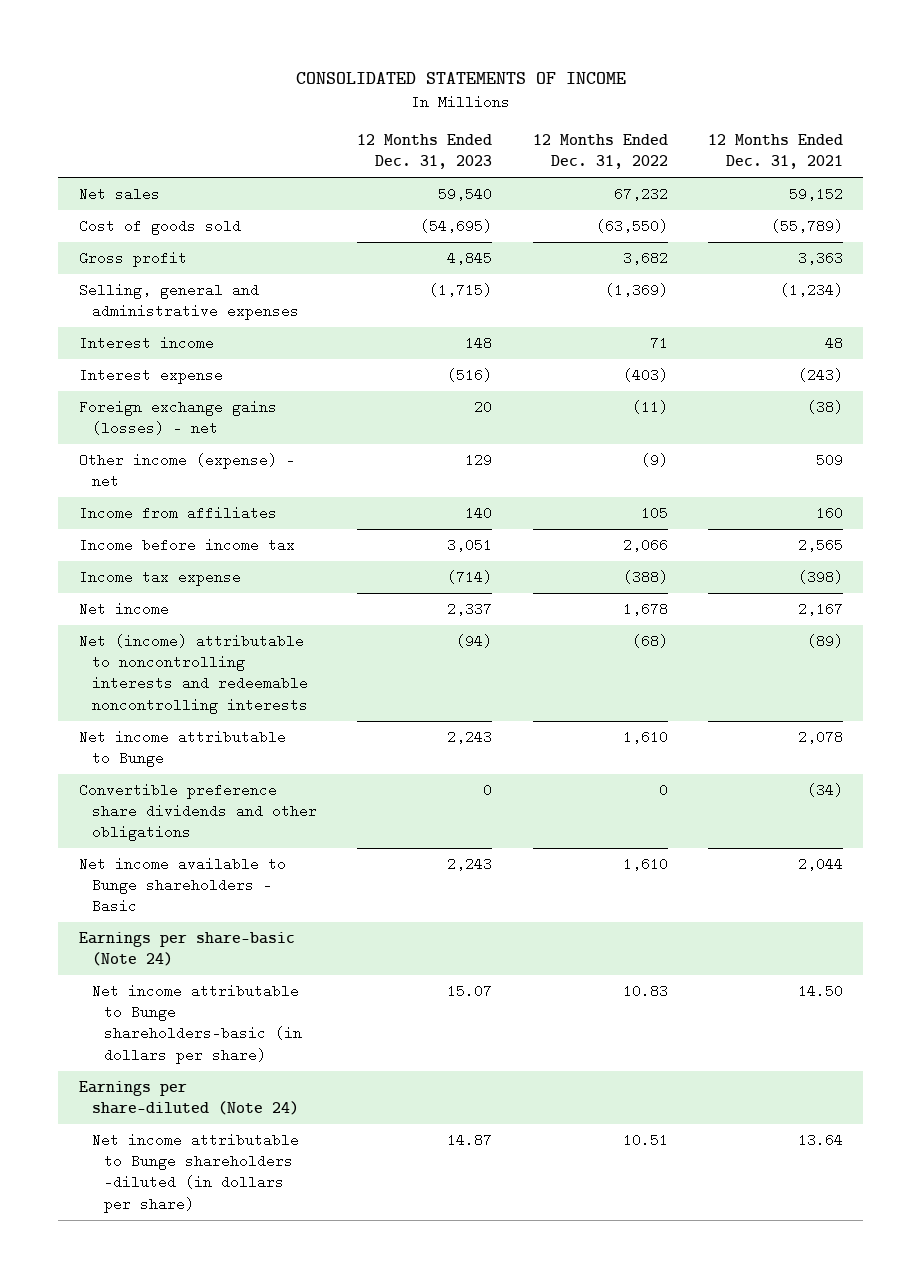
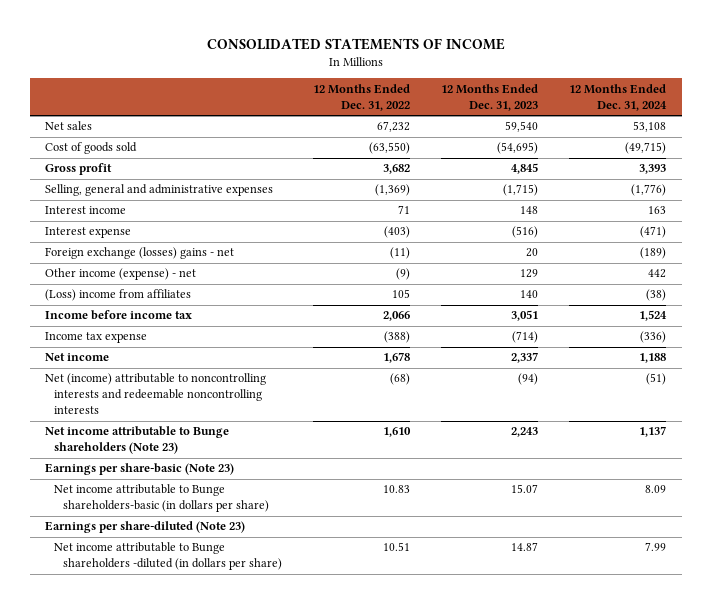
[708,133,844,170] 12 Months Ended Dec. 31, 2021 -> none
none -> [569,83,668,111] 12 Months Ended Dec. 31, 2024
[78,400,277,436] Foreign exchange gains (losses) - net -> [45,247,235,260] Foreign exchange (losses) gains - net
[78,506,277,521] Income from affiliates -> [45,289,192,302] (Loss) income from affiliates
[78,783,317,842] Convertible preference share dividends and other obligations -> none
[78,857,286,914] Net income available to Bunge shareholders - Basic -> none
[78,730,286,768] Net income attributable to Bunge -> [45,426,230,455] Net income attributable to Bunge shareholders (Note 23)
[78,932,295,967] Earnings per share-basic (Note 24) -> [45,463,235,476] Earnings per share-basic (Note 23)
[78,1081,299,1116] Earnings per share-diluted (Note 24) -> [45,521,246,534] Earnings per share-diluted (Note 23)

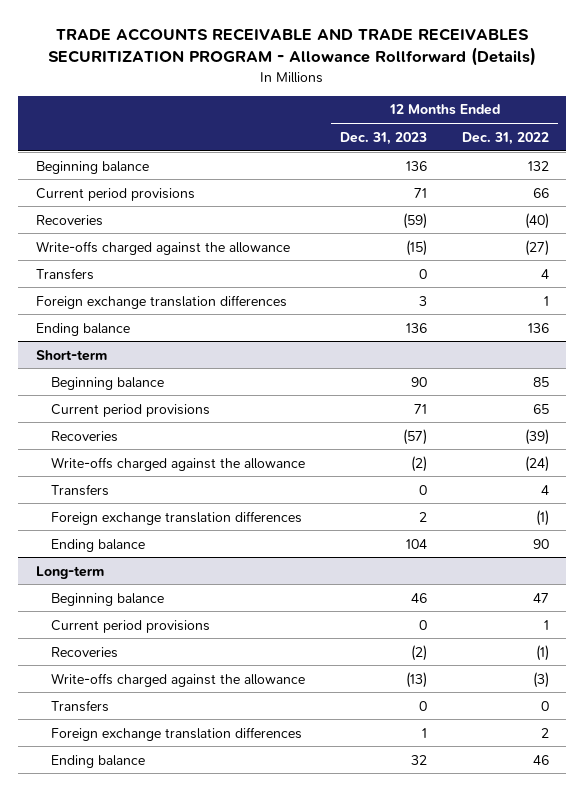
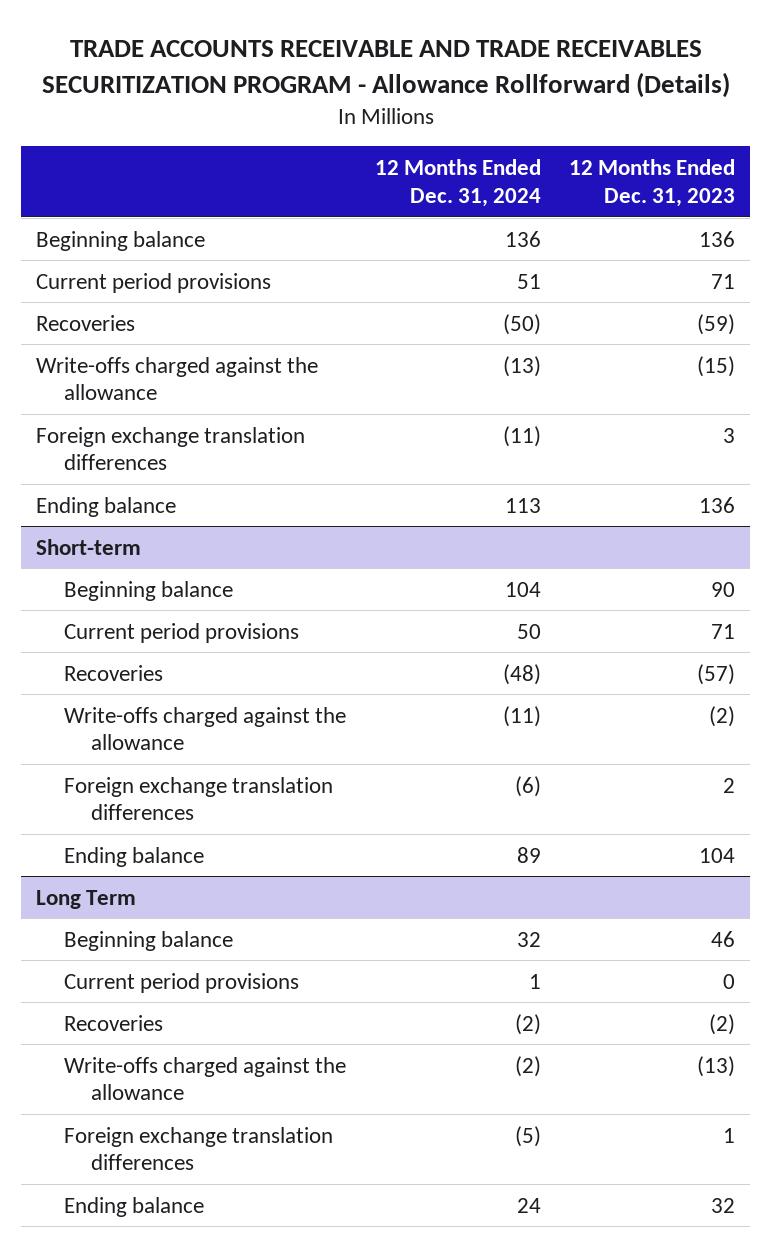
[461,131,549,145] Dec. 31, 2022 -> none
none -> [374,159,541,207] 12 Months Ended Dec. 31, 2024
[35,267,94,280] Transfers -> none
[51,483,110,496] Transfers -> none
[35,565,104,579] Long-term -> [35,889,136,909] Long Term
[51,699,110,712] Transfers -> none

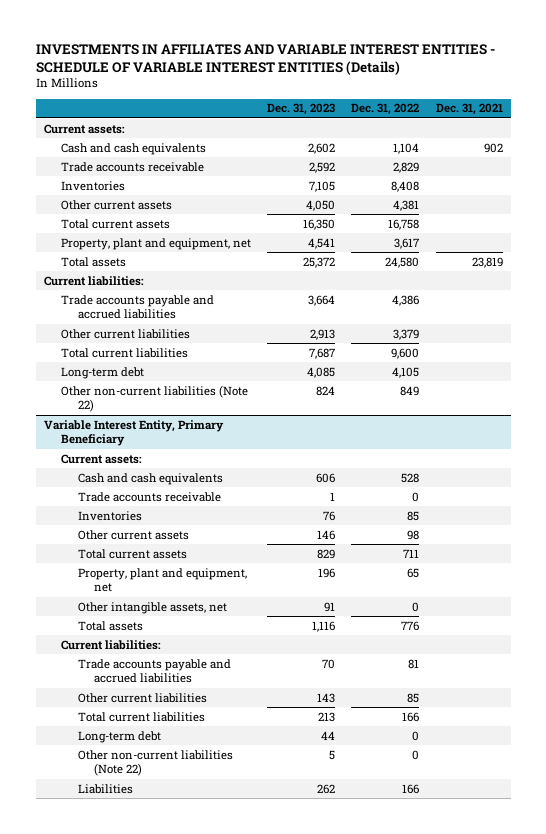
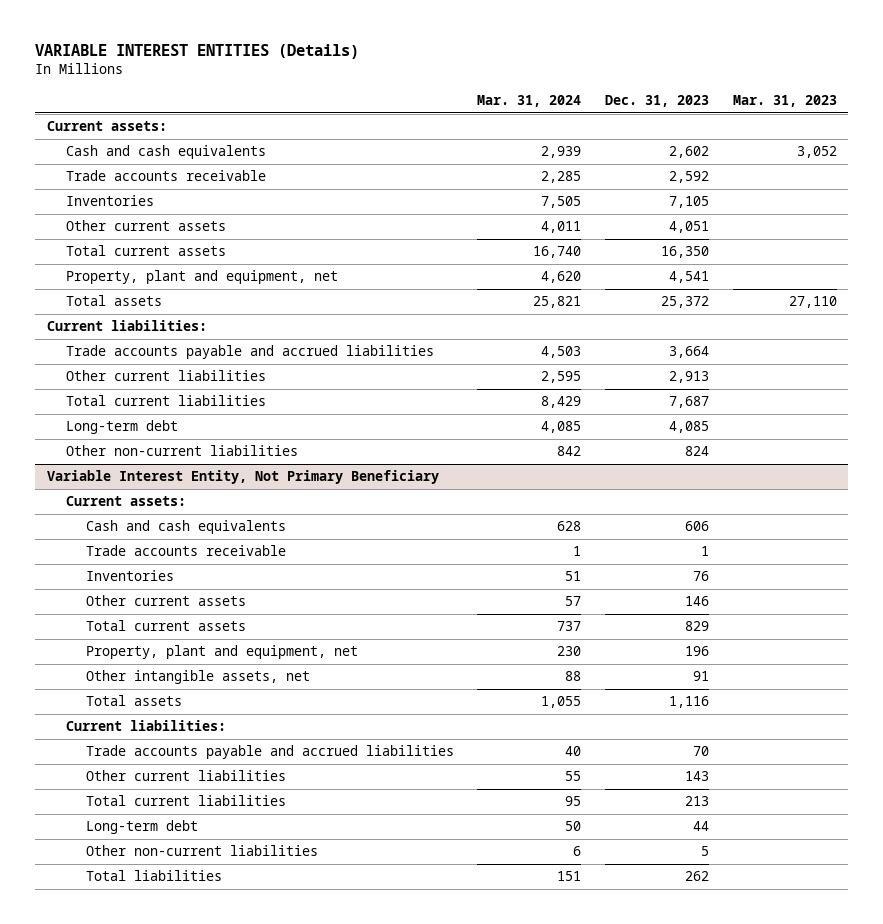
[35,43,495,75] INVESTMENTS IN AFFILIATES AND VARIABLE INTEREST ENTITIES - SCHEDULE OF VARIABLE INTEREST ENTITIES (Details) -> [34,44,359,60] VARIABLE INTEREST ENTITIES (Details)
[351,103,420,116] Dec. 31, 2022 -> none
[435,103,503,116] Dec. 31, 2021 -> none
none -> [477,95,582,108] Mar. 31, 2024
none -> [732,95,837,108] Mar. 31, 2023
[305,199,335,211] 4,050 -> [668,221,709,234] 4,051
[60,384,248,413] Other non-current liabilities (Note 22) -> [66,445,299,457] Other non-current liabilities
[43,419,224,447] Variable Interest Entity, Primary Beneficiary -> [46,470,439,485] Variable Interest Entity, Not Primary Beneficiary
[77,749,233,777] Other non-current liabilities (Note 22) -> [85,845,318,857] Other non-current liabilities
[77,783,133,794] Liabilities -> [85,870,222,882] Total liabilities

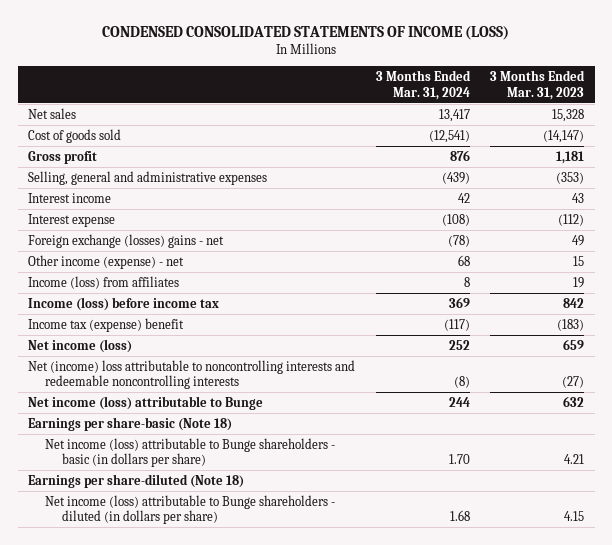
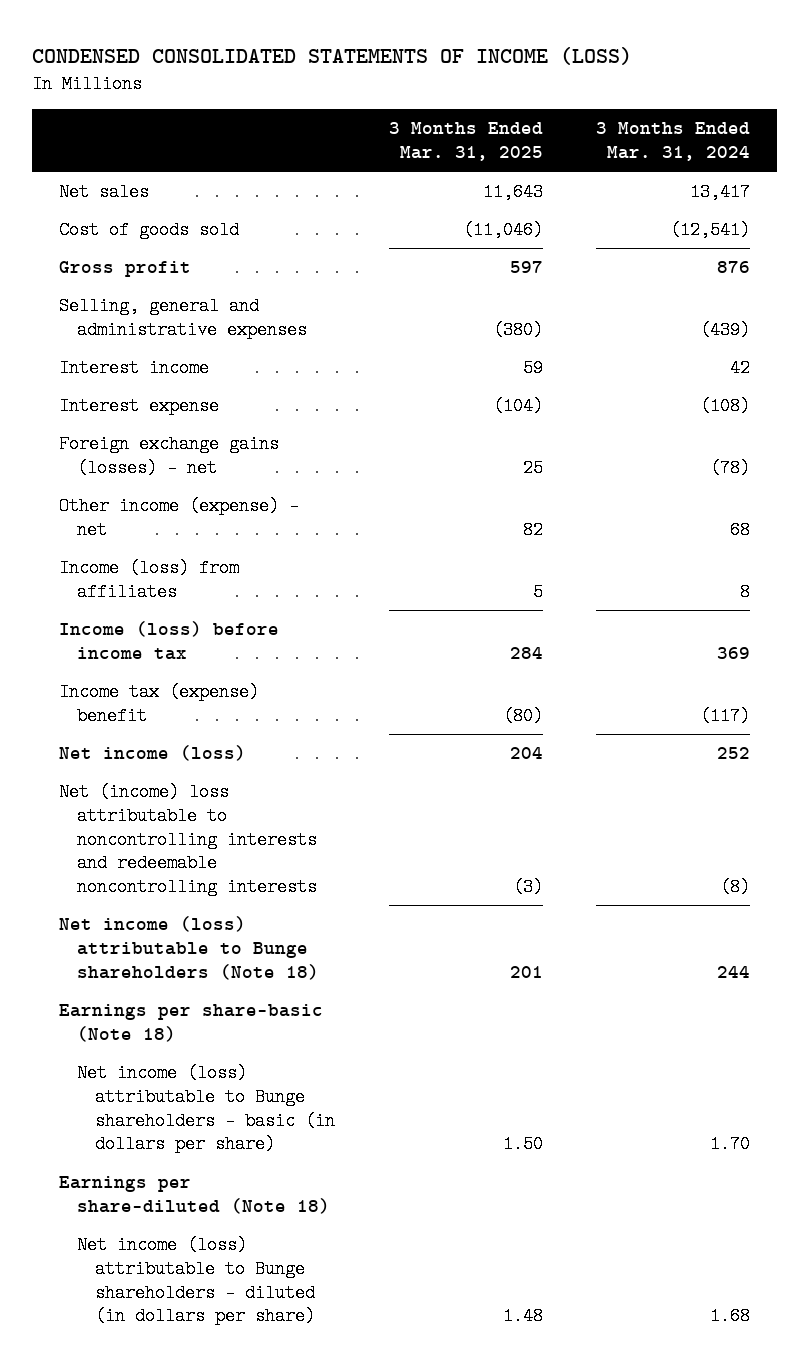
[490,69,586,100] 3 Months Ended Mar. 31, 2023 -> none
none -> [388,122,543,162] 3 Months Ended Mar. 31, 2025
[27,233,224,248] Foreign exchange (losses) gains - net -> [59,435,280,477] Foreign exchange gains (losses) - net
[27,395,263,410] Net income (loss) attributable to Bunge -> [59,916,320,980] Net income (loss) attributable to Bunge shareholders (Note 18)

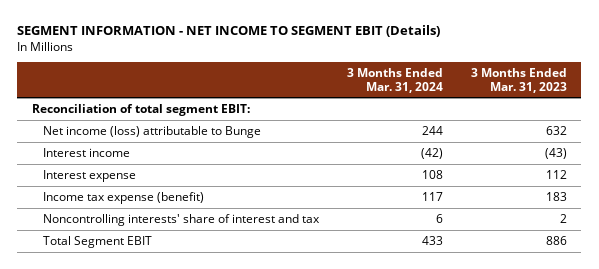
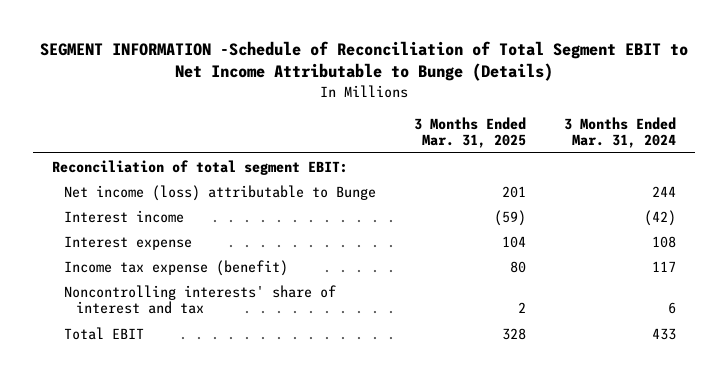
[17,25,441,38] SEGMENT INFORMATION - NET INCOME TO SEGMENT EBIT (Details) -> [39,40,688,82] SEGMENT INFORMATION -Schedule of Reconciliation of Total Segment EBIT to Net Income Attributable to Bunge (Details)
[471,67,568,93] 3 Months Ended Mar. 31, 2023 -> none
none -> [413,116,526,149] 3 Months Ended Mar. 31, 2025
[42,235,152,248] Total Segment EBIT -> [63,326,144,340] Total EBIT

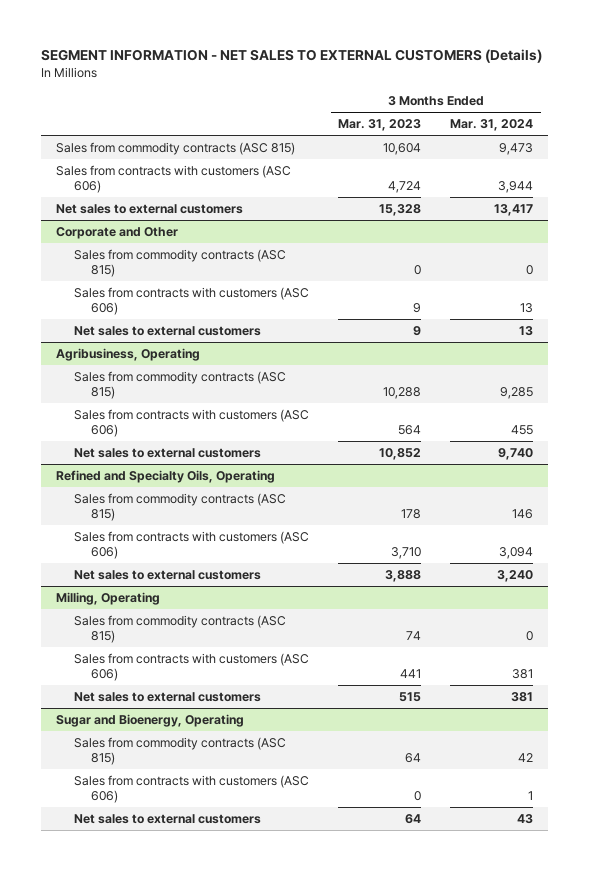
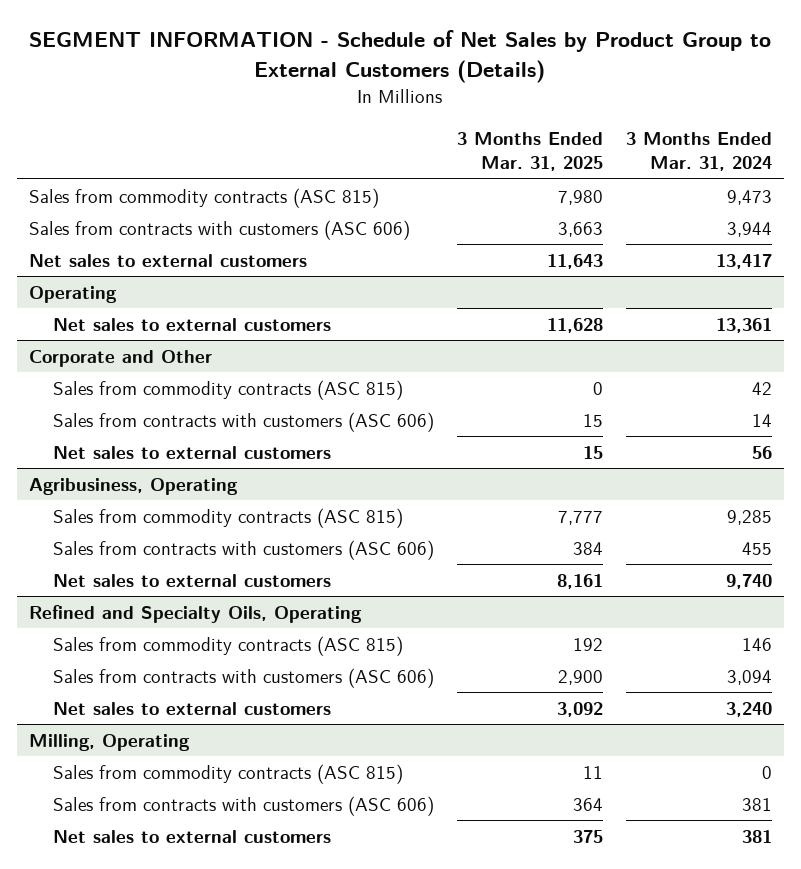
[41,49,543,64] SEGMENT INFORMATION - NET SALES TO EXTERNAL CUSTOMERS (Details) -> [29,29,772,83] SEGMENT INFORMATION - Schedule of Net Sales by Product Group to External Customers (Details)
[337,119,421,132] Mar. 31, 2023 -> none
none -> [456,131,603,172] 3 Months Ended Mar. 31, 2025
none -> [28,285,117,303] Operating
none -> [52,317,331,331] Net sales to external customers
[526,265,534,276] 0 -> [752,381,773,395] 42
[520,303,534,314] 13 -> [752,413,773,427] 14
[519,325,534,336] 13 -> [752,445,773,459] 56
[55,713,244,727] Sugar and Bioenergy, Operating -> none
[73,736,286,766] Sales from commodity contracts (ASC 815) -> none
[73,774,309,804] Sales from contracts with customers (ASC 606) -> none
[73,813,261,824] Net sales to external customers -> none

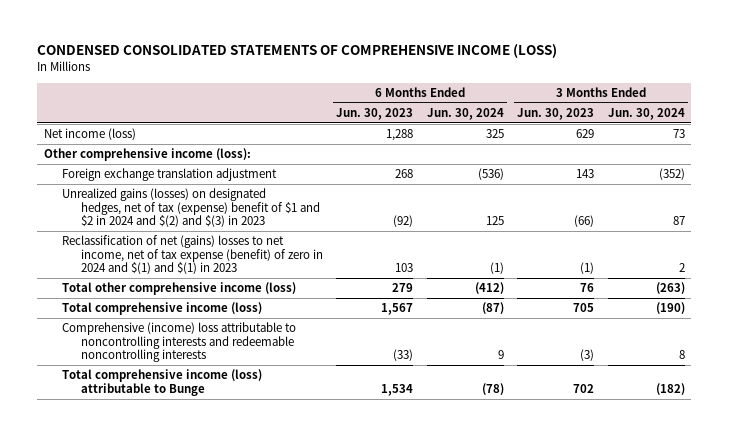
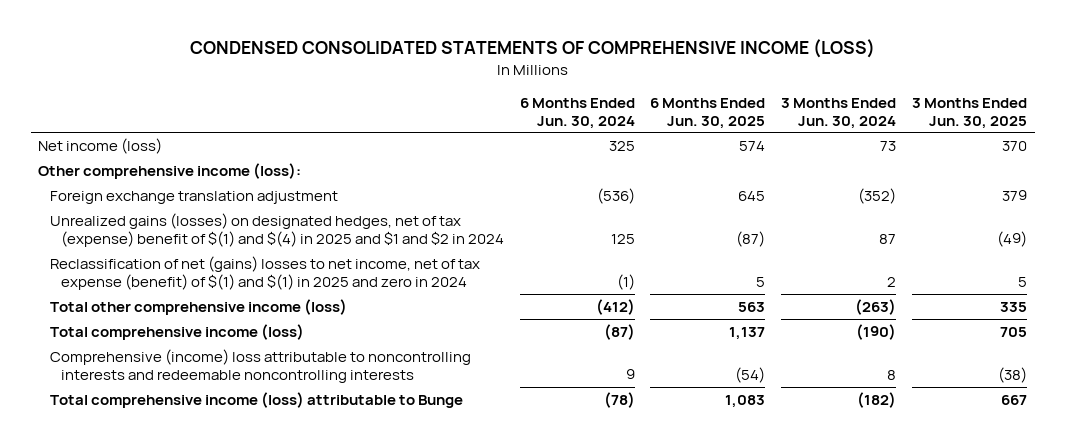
[336,108,414,121] Jun. 30, 2023 -> none
[517,108,595,121] Jun. 30, 2023 -> none
none -> [650,97,766,129] 6 Months Ended Jun. 30, 2025
none -> [911,97,1027,129] 3 Months Ended Jun. 30, 2025
[62,188,320,228] Unrealized gains (losses) on designated hedges, net of tax (expense) benefit of $1 and $2 in 2024 and $(2) and $(3) in 2023 -> [49,212,505,247] Unrealized gains (losses) on designated hedges, net of tax (expense) benefit of $(1) and $(4) in 2025 and $1 and $2 in 2024
[62,235,323,275] Reclassification of net (gains) losses to net income, net of tax expense (benefit) of zero in 2024 and $(1) and $(1) in 2023 -> [49,255,480,290] Reclassification of net (gains) losses to net income, net of tax expense (benefit) of $(1) and $(1) in 2025 and zero in 2024

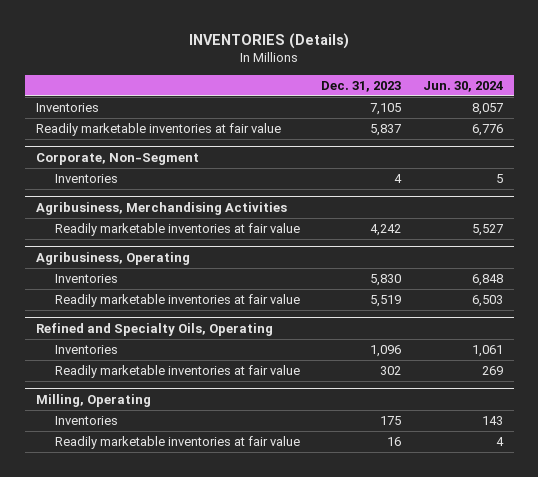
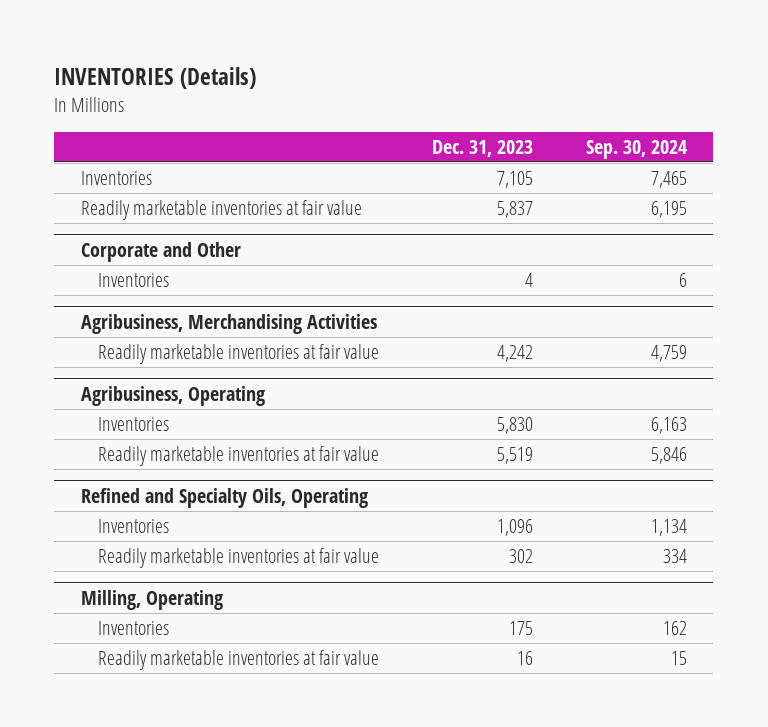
[422,80,503,92] Jun. 30, 2024 -> none
none -> [585,139,687,159] Sep. 30, 2024
[35,152,199,165] Corporate, Non-Segment -> [80,241,241,262] Corporate and Other

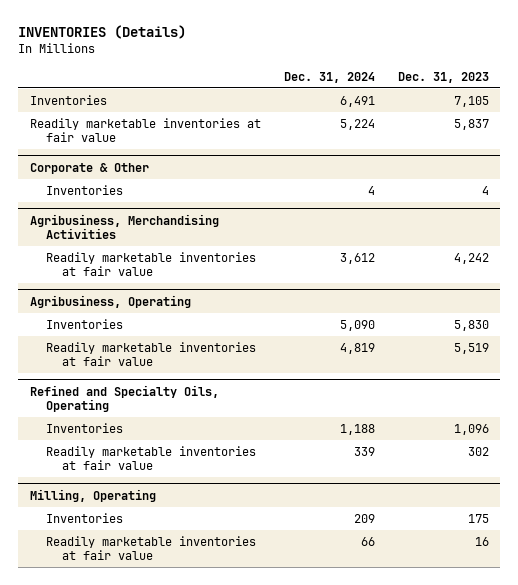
[585,139,687,159] Sep. 30, 2024 -> none
none -> [283,72,375,84] Dec. 31, 2024
[80,241,241,262] Corporate and Other -> [29,162,149,174] Corporate & Other

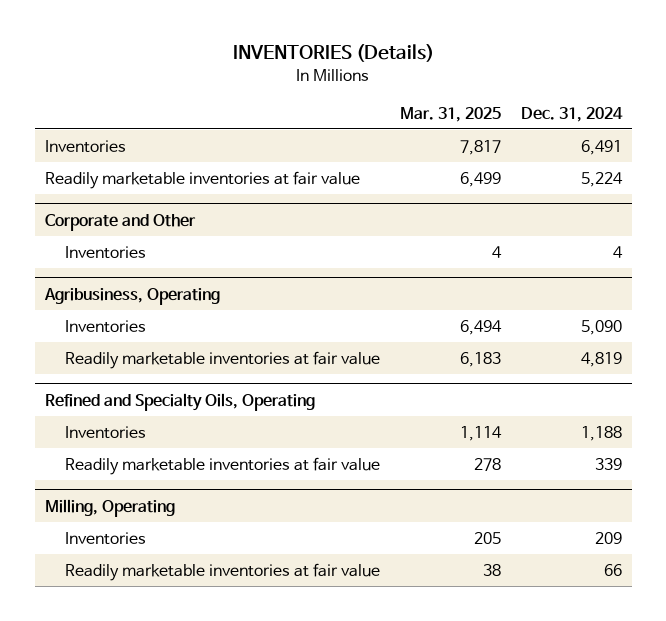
[397,72,489,84] Dec. 31, 2023 -> none
none -> [399,106,501,122] Mar. 31, 2025
[29,162,149,174] Corporate & Other -> [44,213,196,231] Corporate and Other
[29,213,219,239] Agribusiness, Merchandising Activities -> none
[45,251,256,276] Readily marketable inventories at fair value -> none

